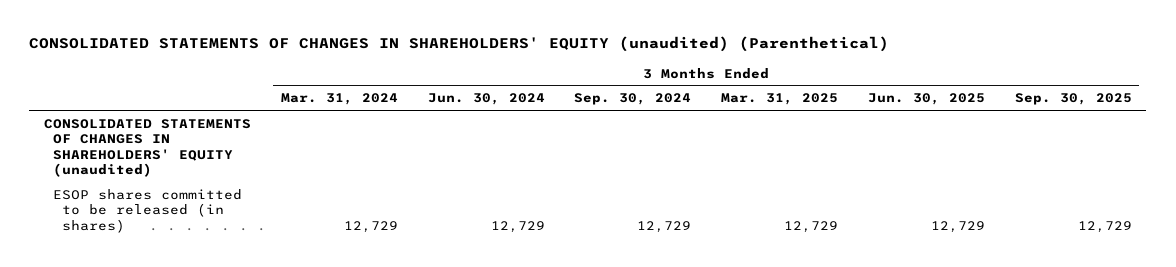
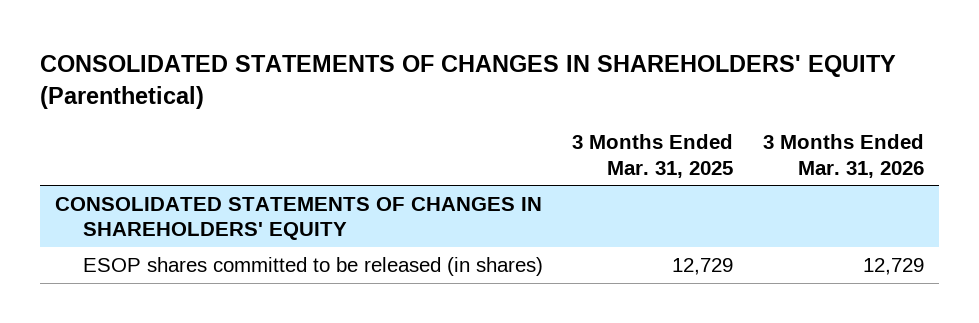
[29,36,890,53] CONSOLIDATED STATEMENTS OF CHANGES IN SHAREHOLDERS' EQUITY (unaudited) (Parenthetical) -> [40,55,897,110] CONSOLIDATED STATEMENTS OF CHANGES IN SHAREHOLDERS' EQUITY (Parenthetical)
[280,93,398,106] Mar. 31, 2024 -> none
[427,93,545,106] Jun. 30, 2024 -> none
[574,93,692,106] Sep. 30, 2024 -> none
[867,93,985,106] Jun. 30, 2025 -> none
[1014,93,1132,106] Sep. 30, 2025 -> none
none -> [763,134,925,178] 3 Months Ended Mar. 31, 2026
[44,118,252,178] CONSOLIDATED STATEMENTS OF CHANGES IN SHAREHOLDERS' EQUITY (unaudited) -> [55,196,543,241] CONSOLIDATED STATEMENTS OF CHANGES IN SHAREHOLDERS' EQUITY

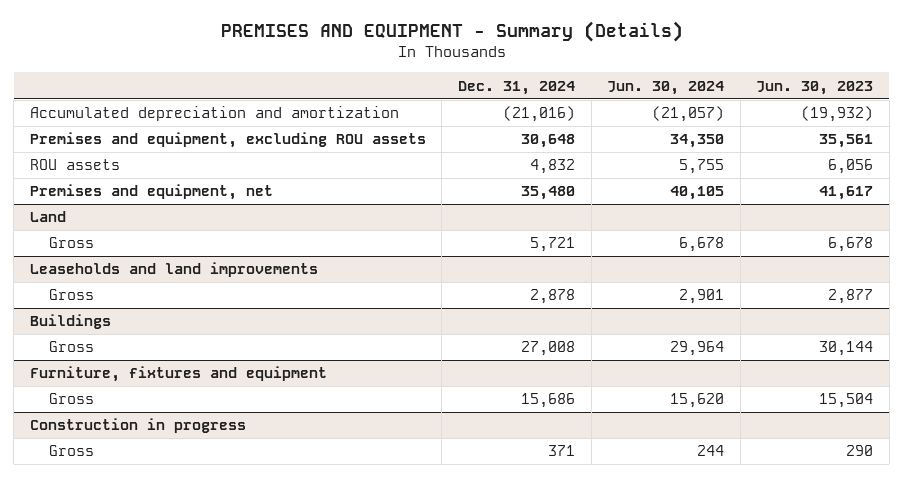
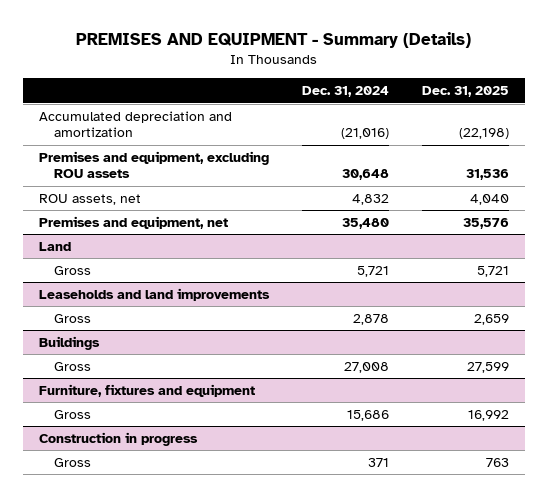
[607,80,725,95] Jun. 30, 2024 -> none
[756,80,874,95] Jun. 30, 2023 -> none
none -> [421,86,509,98] Dec. 31, 2025
[29,159,120,171] ROU assets -> [39,193,142,205] ROU assets, net

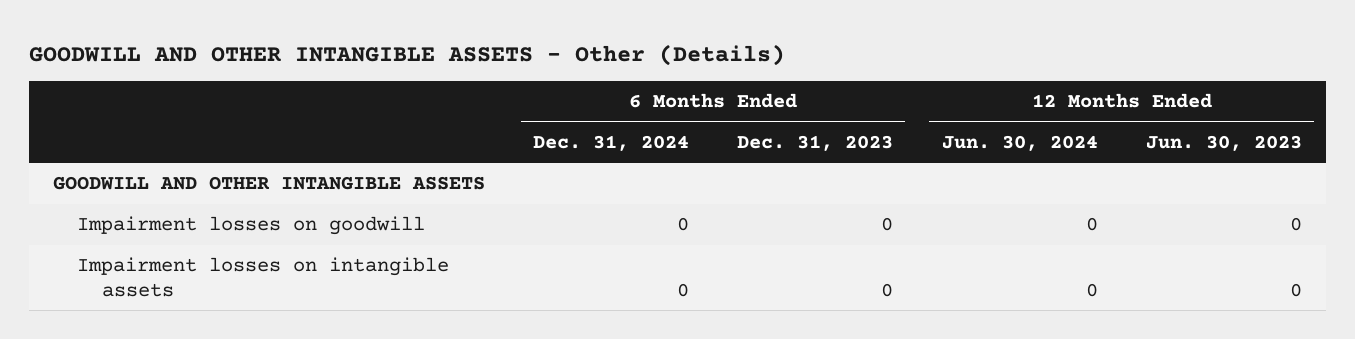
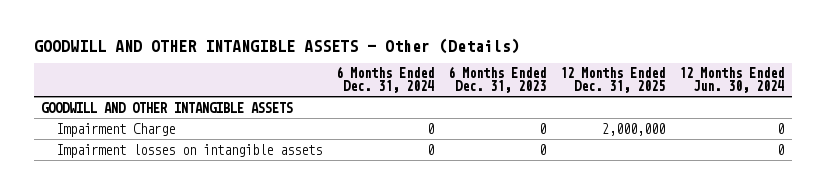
[1145,135,1302,152] Jun. 30, 2023 -> none
none -> [560,67,666,94] 12 Months Ended Dec. 31, 2025
[77,216,426,236] Impairment losses on goodwill -> [55,122,175,137] Impairment Charge

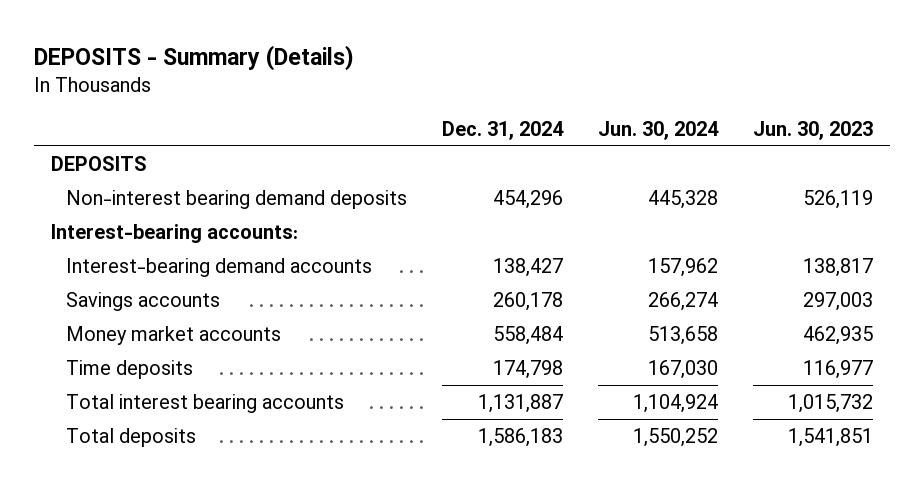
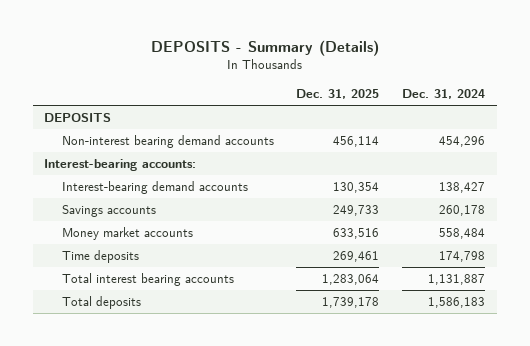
[597,121,719,141] Jun. 30, 2024 -> none
[752,121,873,141] Jun. 30, 2023 -> none
none -> [296,89,380,100] Dec. 31, 2025
[65,190,407,210] Non-interest bearing demand deposits -> [61,135,274,149] Non-interest bearing demand accounts

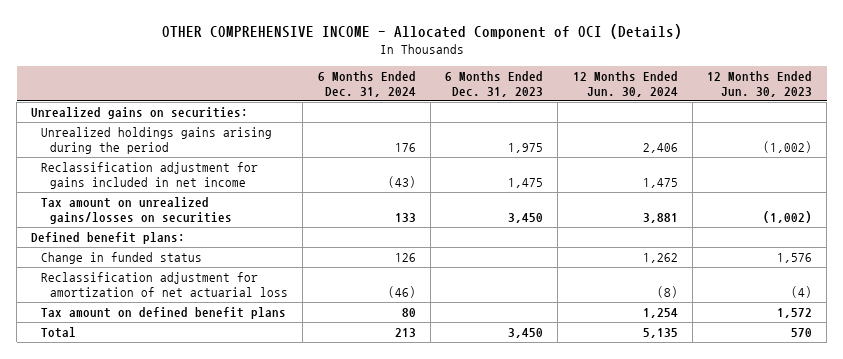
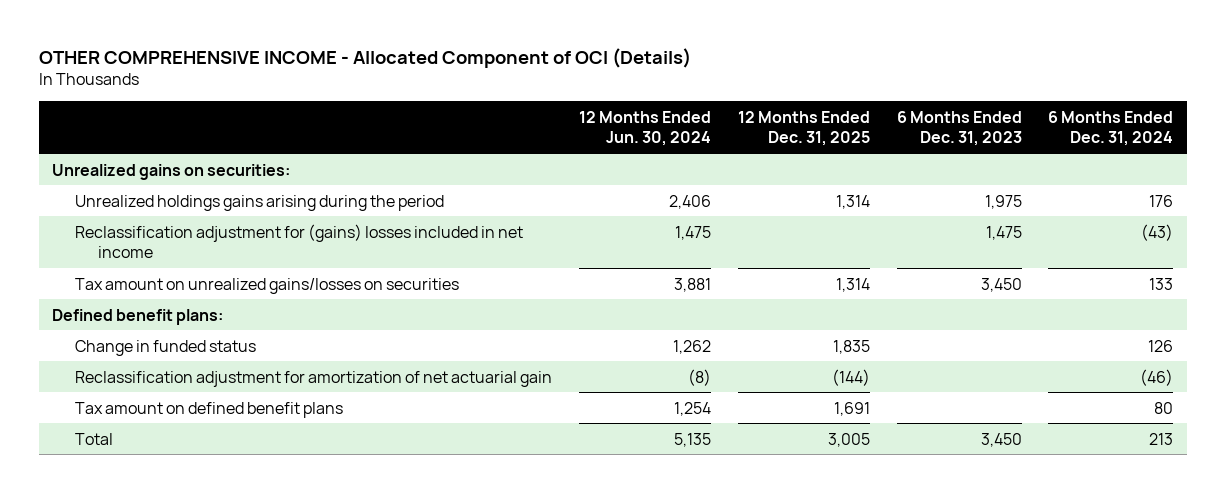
[707,70,813,97] 12 Months Ended Jun. 30, 2023 -> none
none -> [737,110,870,147] 12 Months Ended Dec. 31, 2025
[40,161,258,189] Reclassification adjustment for gains included in net income -> [74,223,523,258] Reclassification adjustment for (gains) losses included in net income
[40,271,289,297] Reclassification adjustment for amortization of net actuarial loss -> [74,370,552,387] Reclassification adjustment for amortization of net actuarial gain

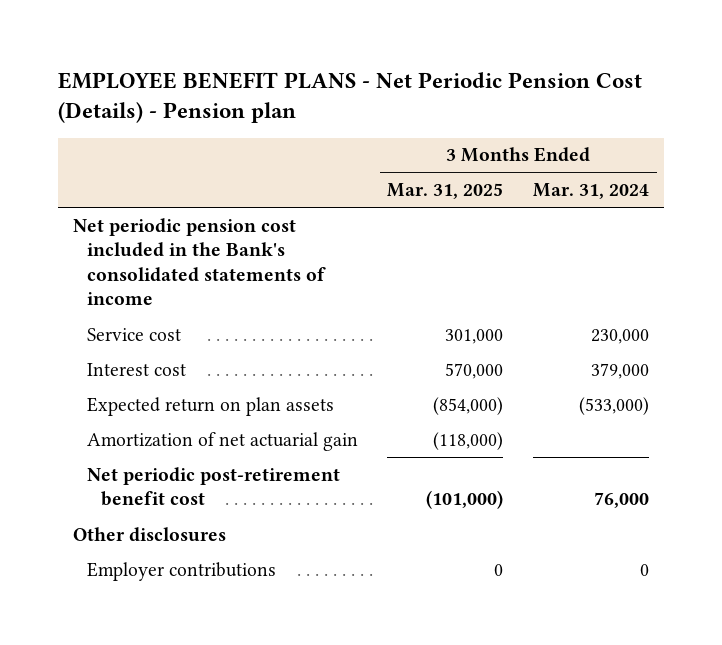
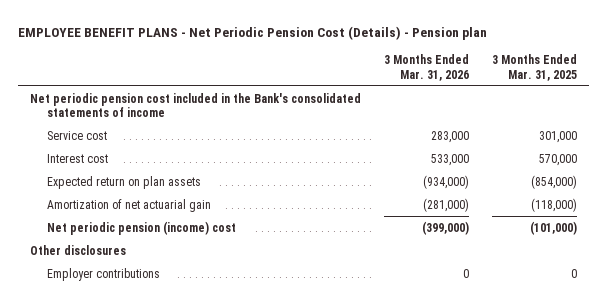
[533,183,650,200] Mar. 31, 2024 -> none
none -> [383,54,469,81] 3 Months Ended Mar. 31, 2026
[86,466,340,507] Net periodic post-retirement benefit cost -> [46,220,236,235] Net periodic pension (income) cost

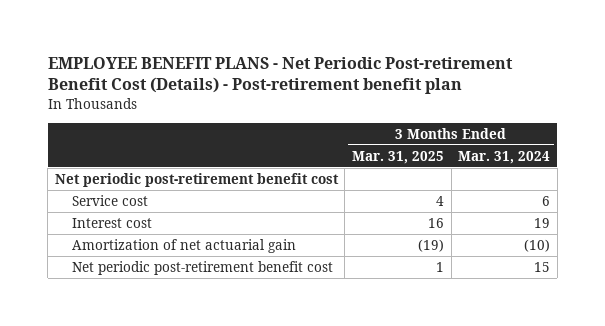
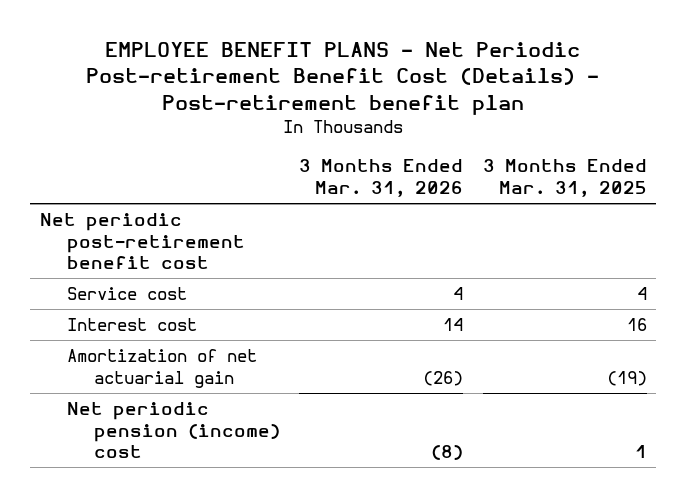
[458,150,551,164] Mar. 31, 2024 -> none
none -> [299,159,464,197] 3 Months Ended Mar. 31, 2026
[71,260,333,275] Net periodic post-retirement benefit cost -> [66,402,280,459] Net periodic pension (income) cost

